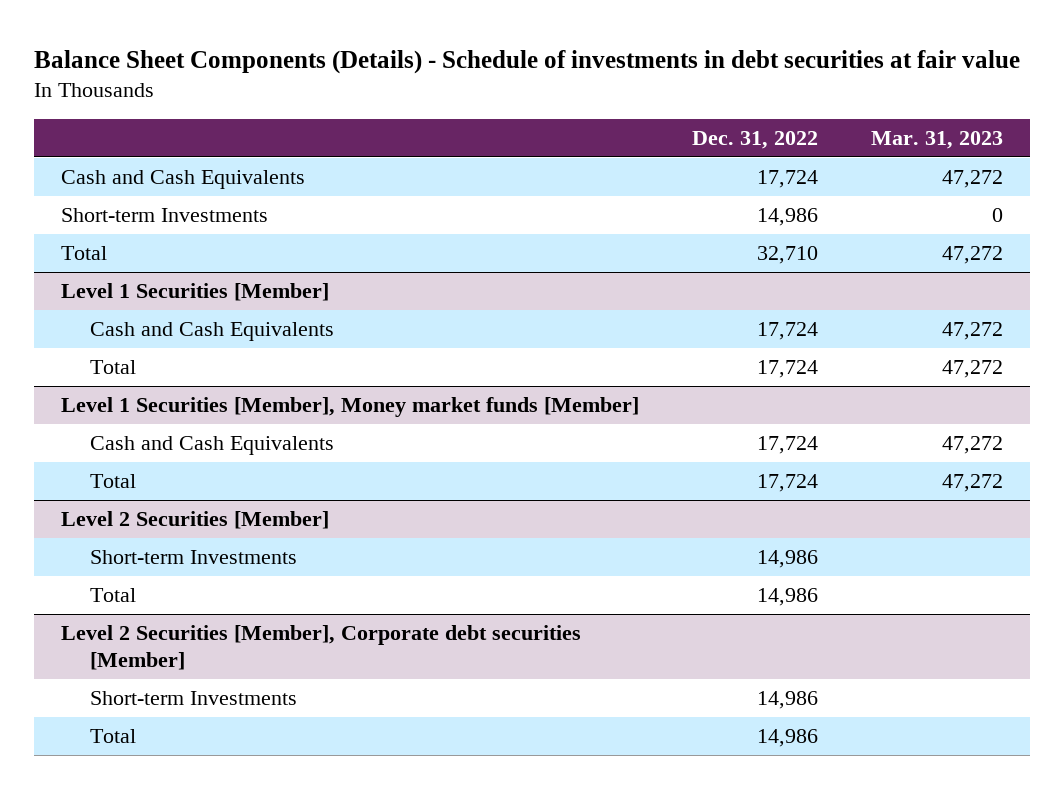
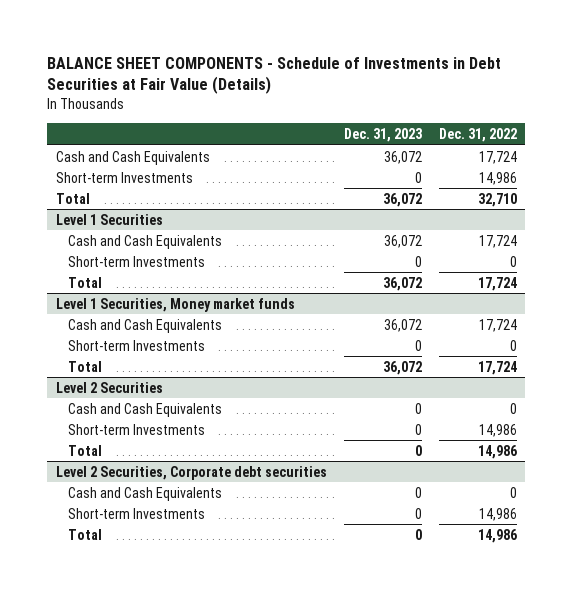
[34,49,1021,74] Balance Sheet Components (Details) - Schedule of investments in debt securities at fair value -> [47,56,502,95] BALANCE SHEET COMPONENTS - Schedule of Investments in Debt Securities at Fair Value (Details)
[871,131,1004,150] Mar. 31, 2023 -> none
none -> [343,127,422,142] Dec. 31, 2023
[60,282,329,301] Level 1 Securities [Member] -> [55,213,163,225] Level 1 Securities
none -> [68,255,206,267] Short-term Investments
[60,396,639,417] Level 1 Securities [Member], Money market funds [Member] -> [55,297,295,312] Level 1 Securities, Money market funds
none -> [68,339,206,351] Short-term Investments
[60,510,329,529] Level 2 Securities [Member] -> [55,381,163,393] Level 2 Securities
none -> [68,402,223,417] Cash and Cash Equivalents
[60,624,581,671] Level 2 Securities [Member], Corporate debt securities [Member] -> [55,465,327,480] Level 2 Securities, Corporate debt securities
none -> [68,486,223,501] Cash and Cash Equivalents

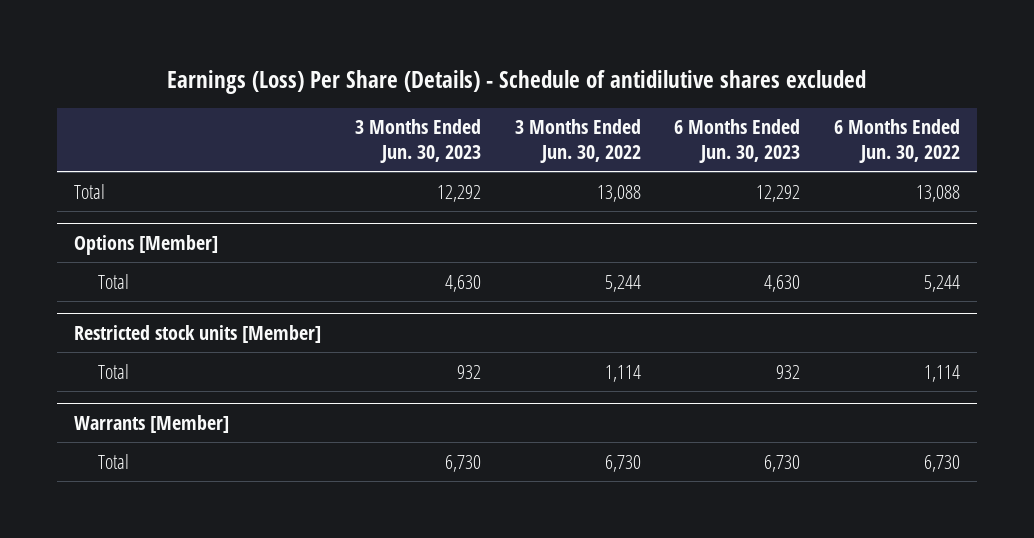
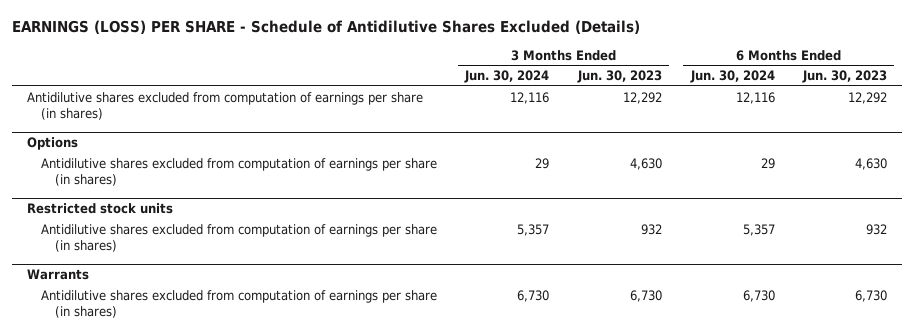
[167,70,867,95] Earnings (Loss) Per Share (Details) - Schedule of antidilutive shares excluded -> [12,20,641,35] EARNINGS (LOSS) PER SHARE - Schedule of Antidilutive Shares Excluded (Details)
[514,119,641,163] 3 Months Ended Jun. 30, 2022 -> none
[833,119,960,163] 6 Months Ended Jun. 30, 2022 -> none
none -> [464,70,550,84] Jun. 30, 2024
none -> [689,70,775,84] Jun. 30, 2024
[74,183,106,199] Total -> [26,91,423,121] Antidilutive shares excluded from computation of earnings per share (in shares)
[74,234,219,255] Options [Member] -> [26,137,78,151] Options
[98,273,130,289] Total -> [40,157,437,187] Antidilutive shares excluded from computation of earnings per share (in shares)
[74,324,322,343] Restricted stock units [Member] -> [26,203,173,215] Restricted stock units
[98,363,130,379] Total -> [40,223,437,253] Antidilutive shares excluded from computation of earnings per share (in shares)
[74,414,230,433] Warrants [Member] -> [26,269,89,281] Warrants
[98,453,130,469] Total -> [40,289,437,319] Antidilutive shares excluded from computation of earnings per share (in shares)

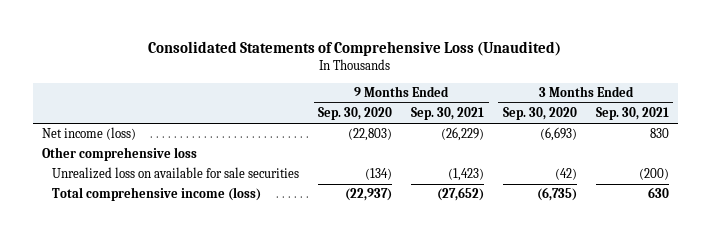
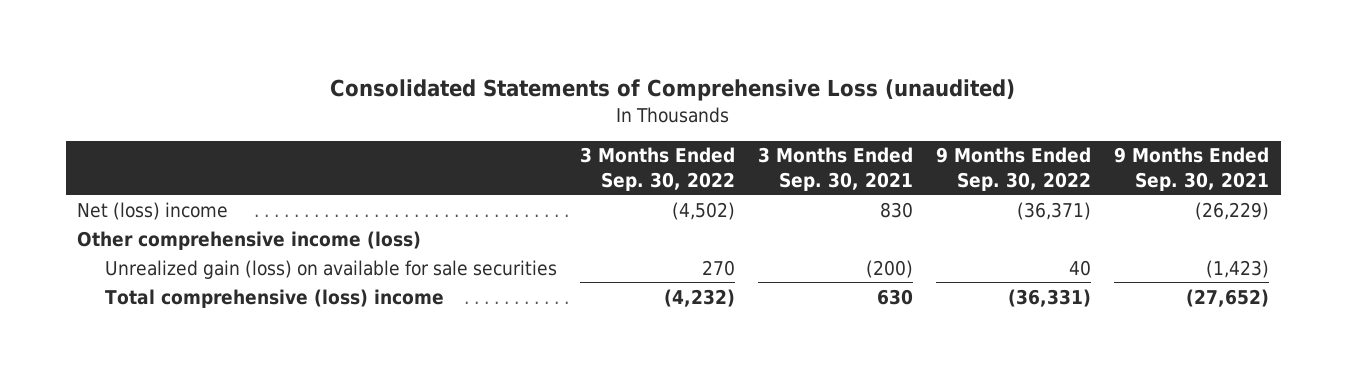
[148,40,562,56] Consolidated Statements of Comprehensive Loss (Unaudited) -> [330,78,1016,101] Consolidated Statements of Comprehensive Loss (unaudited)
[318,107,393,121] Sep. 30, 2020 -> none
[502,107,577,121] Sep. 30, 2020 -> none
none -> [580,147,736,191] 3 Months Ended Sep. 30, 2022
none -> [936,147,1092,191] 9 Months Ended Sep. 30, 2022
[42,127,137,141] Net income (loss) -> [77,201,229,220] Net (loss) income
[42,147,198,162] Other comprehensive loss -> [77,230,422,250] Other comprehensive income (loss)
[52,167,300,180] Unrealized loss on available for sale securities -> [105,259,558,279] Unrealized gain (loss) on available for sale securities
[52,187,262,202] Total comprehensive income (loss) -> [105,288,445,308] Total comprehensive (loss) income

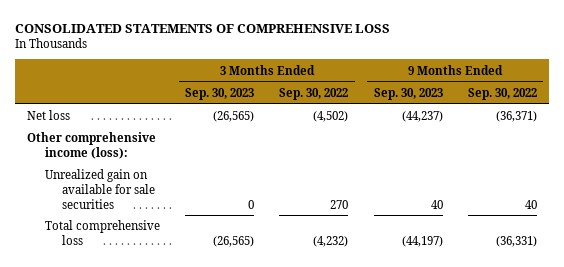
[330,78,1016,101] Consolidated Statements of Comprehensive Loss (unaudited) -> [14,23,390,33] CONSOLIDATED STATEMENTS OF COMPREHENSIVE LOSS
[758,147,914,191] 3 Months Ended Sep. 30, 2021 -> none
[1114,147,1270,191] 9 Months Ended Sep. 30, 2021 -> none
none -> [184,87,254,100] Sep. 30, 2023
none -> [373,87,443,100] Sep. 30, 2023
[77,201,229,220] Net (loss) income -> [27,110,71,121] Net loss
[77,230,422,250] Other comprehensive income (loss) -> [27,132,157,159] Other comprehensive income (loss):
[105,259,558,279] Unrealized gain (loss) on available for sale securities -> [44,169,155,209] Unrealized gain on available for sale securities
[105,288,445,308] Total comprehensive (loss) income -> [44,220,160,245] Total comprehensive loss

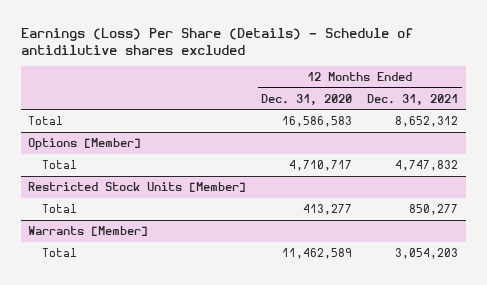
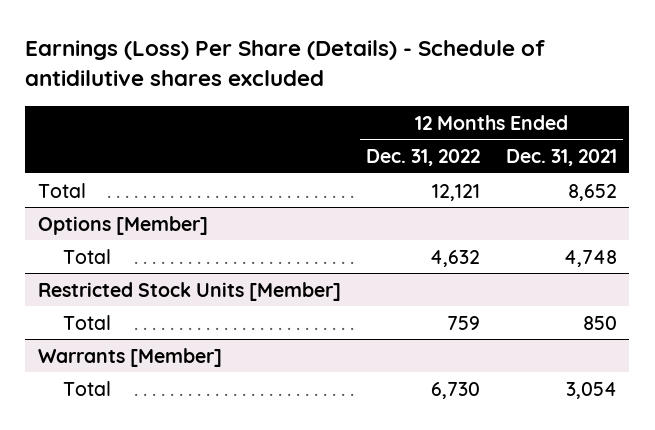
[261,93,353,105] Dec. 31, 2020 -> none
none -> [366,148,481,166] Dec. 31, 2022
[395,115,459,127] 8,652,312 -> [567,183,617,201] 8,652
[395,159,459,171] 4,747,832 -> [563,249,617,267] 4,748
[409,203,459,215] 850,277 -> [582,315,617,330] 850
[395,247,459,259] 3,054,203 -> [565,381,617,399] 3,054

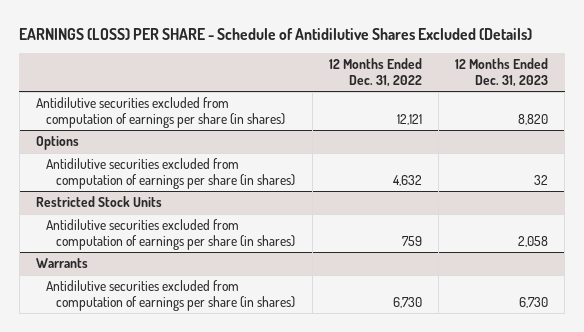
[25,39,546,87] Earnings (Loss) Per Share (Details) - Schedule of antidilutive shares excluded -> [19,27,533,40] EARNINGS (LOSS) PER SHARE - Schedule of Antidilutive Shares Excluded (Details)
[505,148,617,166] Dec. 31, 2021 -> none
none -> [455,58,549,87] 12 Months Ended Dec. 31, 2023
[37,182,86,198] Total -> [35,97,286,128] Antidilutive securities excluded from computation of earnings per share (in shares)
[37,215,208,235] Options [Member] -> [35,136,79,151] Options
[63,248,112,264] Total -> [46,158,296,189] Antidilutive securities excluded from computation of earnings per share (in shares)
[37,281,341,301] Restricted Stock Units [Member] -> [35,196,162,208] Restricted Stock Units
[63,314,112,330] Total -> [46,219,296,250] Antidilutive securities excluded from computation of earnings per share (in shares)
[37,347,222,367] Warrants [Member] -> [35,258,88,269] Warrants
[63,380,112,396] Total -> [46,280,296,311] Antidilutive securities excluded from computation of earnings per share (in shares)

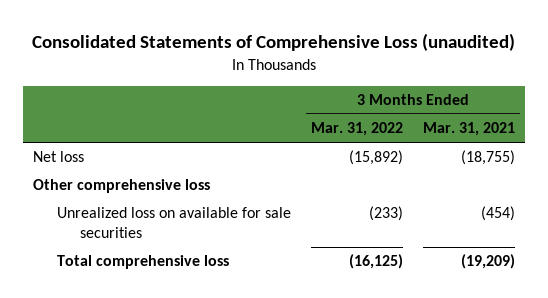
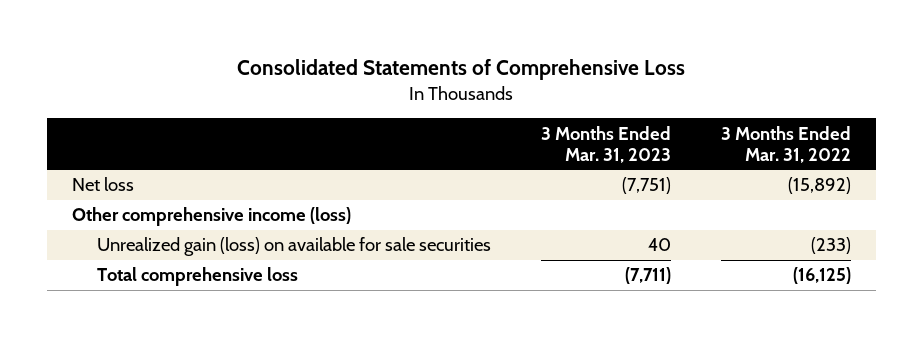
[31,32,515,51] Consolidated Statements of Comprehensive Loss (unaudited) -> [237,59,686,81] Consolidated Statements of Comprehensive Loss
[422,122,515,137] Mar. 31, 2021 -> none
none -> [540,125,671,163] 3 Months Ended Mar. 31, 2023
[33,179,211,194] Other comprehensive loss -> [71,207,351,227] Other comprehensive income (loss)
[56,207,291,239] Unrealized loss on available for sale securities -> [96,237,491,257] Unrealized gain (loss) on available for sale securities

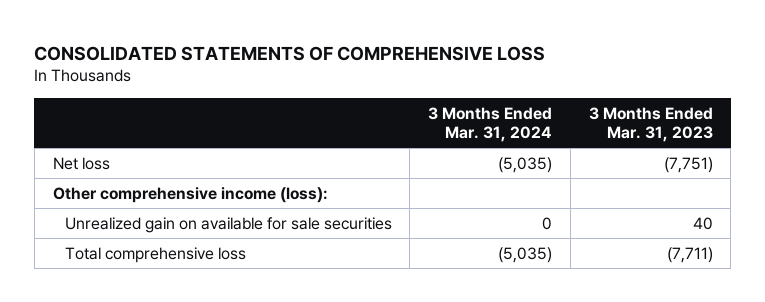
[237,59,686,81] Consolidated Statements of Comprehensive Loss -> [34,45,546,61] CONSOLIDATED STATEMENTS OF COMPREHENSIVE LOSS
[720,125,851,163] 3 Months Ended Mar. 31, 2022 -> none
none -> [428,106,553,142] 3 Months Ended Mar. 31, 2024
[71,207,351,227] Other comprehensive income (loss) -> [52,186,328,203] Other comprehensive income (loss):
[96,237,491,257] Unrealized gain (loss) on available for sale securities -> [64,216,392,233] Unrealized gain on available for sale securities

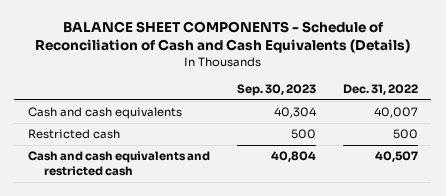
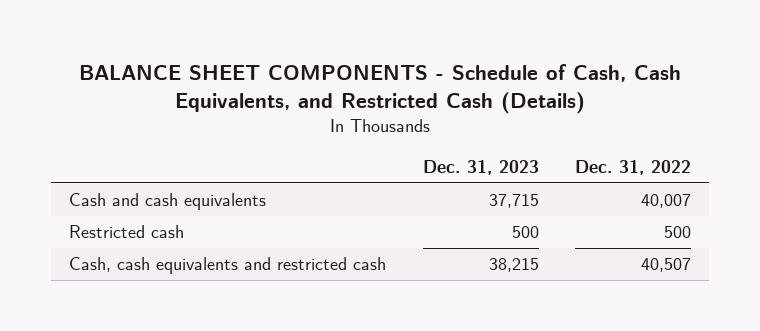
[34,21,410,54] BALANCE SHEET COMPONENTS - Schedule of Reconciliation of Cash and Cash Equivalents (Details) -> [79,63,682,114] BALANCE SHEET COMPONENTS - Schedule of Cash, Cash Equivalents, and Restricted Cash (Details)
[236,83,316,96] Sep. 30, 2023 -> none
none -> [422,160,539,176] Dec. 31, 2023
[27,151,210,177] Cash and cash equivalents and restricted cash -> [69,257,387,275] Cash, cash equivalents and restricted cash

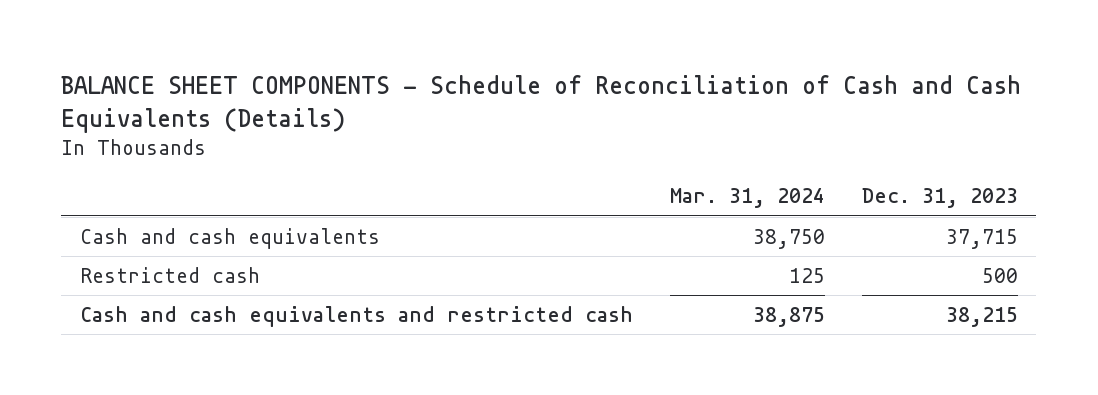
[79,63,682,114] BALANCE SHEET COMPONENTS - Schedule of Cash, Cash Equivalents, and Restricted Cash (Details) -> [61,75,1022,133] BALANCE SHEET COMPONENTS - Schedule of Reconciliation of Cash and Cash Equivalents (Details)
[574,160,691,176] Dec. 31, 2022 -> none
none -> [669,188,825,209] Mar. 31, 2024
[69,257,387,275] Cash, cash equivalents and restricted cash -> [79,305,633,327] Cash and cash equivalents and restricted cash

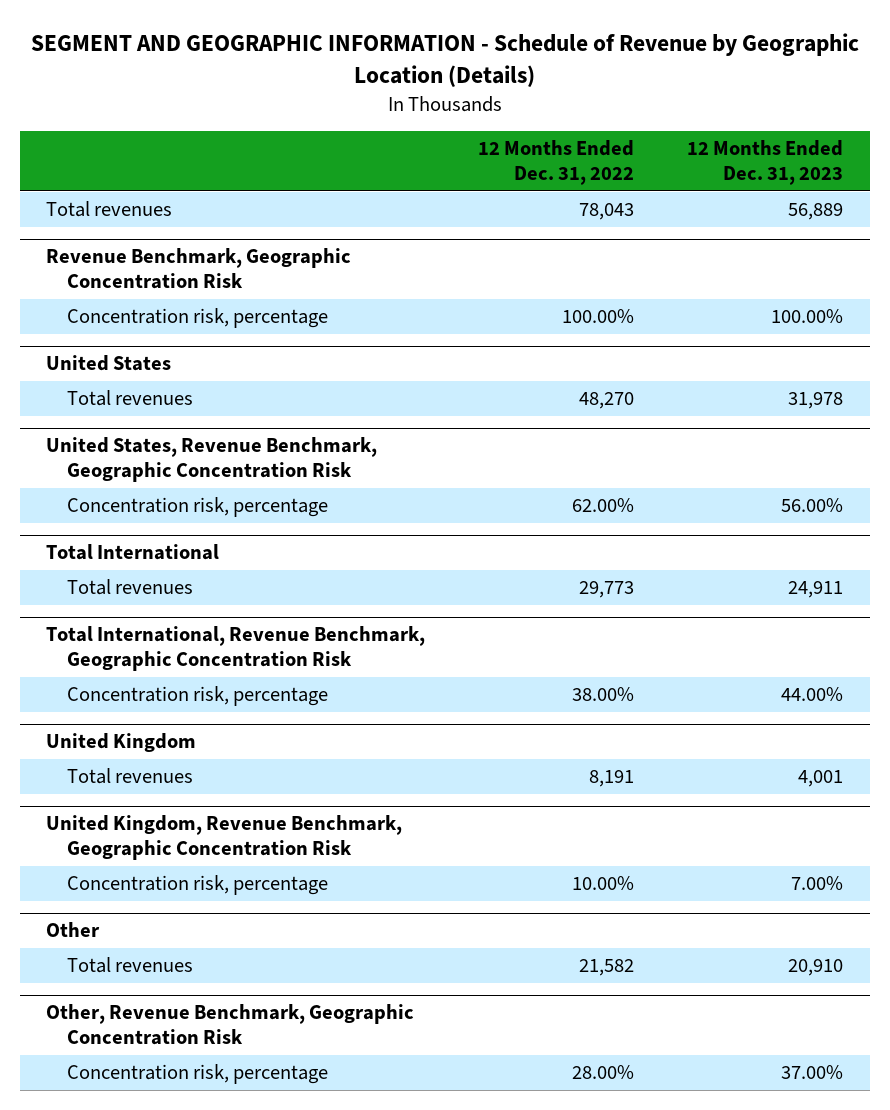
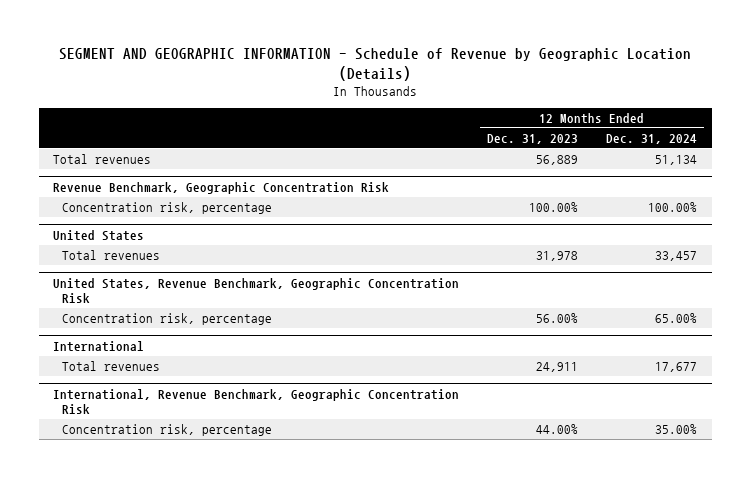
[478,140,635,185] 12 Months Ended Dec. 31, 2022 -> none
none -> [606,133,698,144] Dec. 31, 2024
[46,544,220,561] Total International -> [52,340,144,352] International
[46,626,426,671] Total International, Revenue Benchmark, Geographic Concentration Risk -> [52,388,459,414] International, Revenue Benchmark, Geographic Concentration Risk
[46,733,197,753] United Kingdom -> none
[66,768,193,785] Total revenues -> none
[46,815,403,860] United Kingdom, Revenue Benchmark, Geographic Concentration Risk -> none
[66,875,328,896] Concentration risk, percentage -> none
[46,922,101,938] Other -> none
[66,957,193,974] Total revenues -> none
[46,1004,415,1045] Other, Revenue Benchmark, Geographic Concentration Risk -> none
[66,1064,328,1085] Concentration risk, percentage -> none

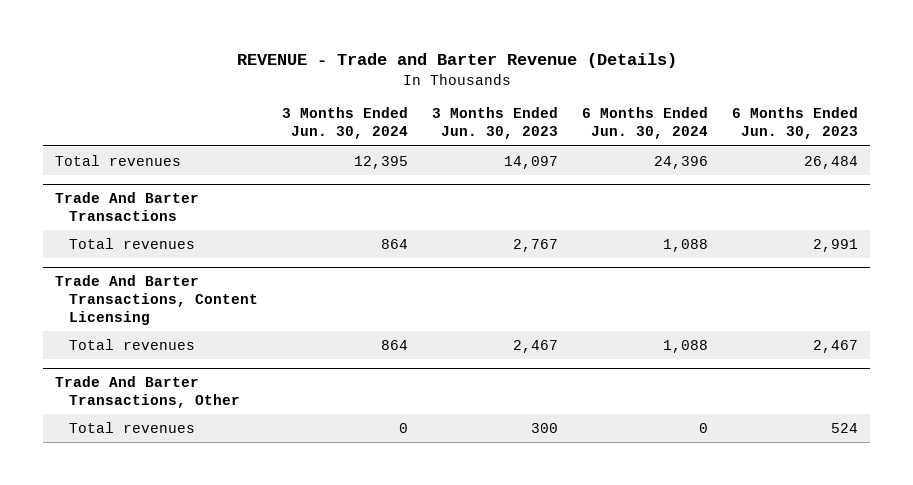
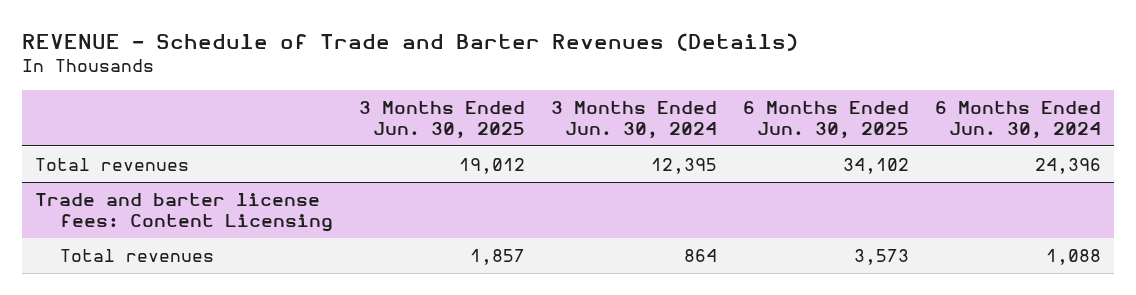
[236,53,677,69] REVENUE - Trade and Barter Revenue (Details) -> [21,32,798,51] REVENUE - Schedule of Trade and Barter Revenues (Details)
[432,107,559,140] 3 Months Ended Jun. 30, 2023 -> none
[732,107,859,140] 6 Months Ended Jun. 30, 2023 -> none
none -> [358,100,525,139] 3 Months Ended Jun. 30, 2025
none -> [743,100,910,139] 6 Months Ended Jun. 30, 2025
[54,192,199,222] Trade And Barter Transactions -> none
[69,238,196,250] Total revenues -> none
[54,275,259,326] Trade And Barter Transactions, Content Licensing -> [34,193,333,233] Trade and barter license fees: Content Licensing
[54,376,241,409] Trade And Barter Transactions, Other -> none
[69,422,196,434] Total revenues -> none

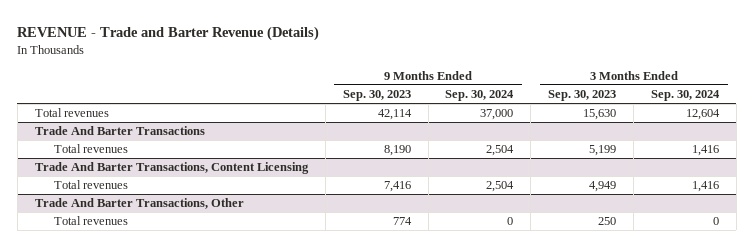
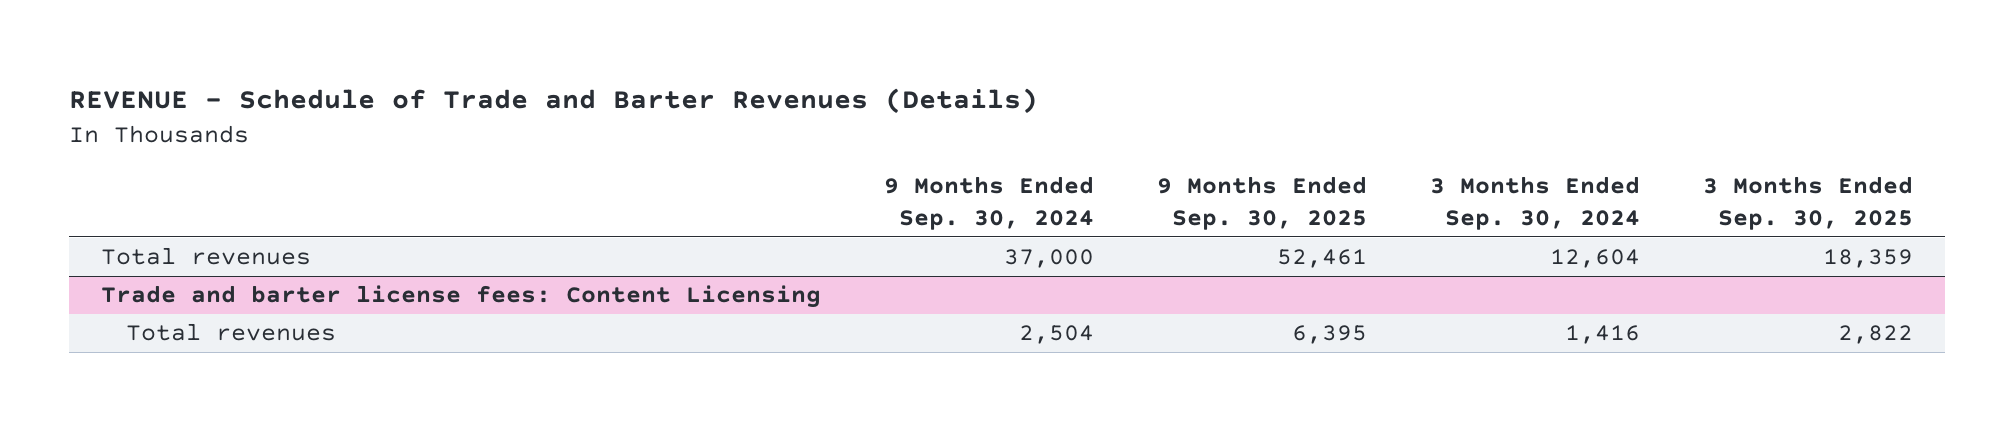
[17,25,320,41] REVENUE - Trade and Barter Revenue (Details) -> [69,88,1039,115] REVENUE - Schedule of Trade and Barter Revenues (Details)
[342,90,411,102] Sep. 30, 2023 -> none
[548,90,617,102] Sep. 30, 2023 -> none
none -> [1157,175,1368,231] 9 Months Ended Sep. 30, 2025
none -> [1703,175,1914,231] 3 Months Ended Sep. 30, 2025
[34,126,205,136] Trade And Barter Transactions -> none
[53,144,128,154] Total revenues -> none
[34,162,309,175] Trade And Barter Transactions, Content Licensing -> [100,285,821,309] Trade and barter license fees: Content Licensing
[34,198,244,210] Trade And Barter Transactions, Other -> none
[53,216,128,226] Total revenues -> none

